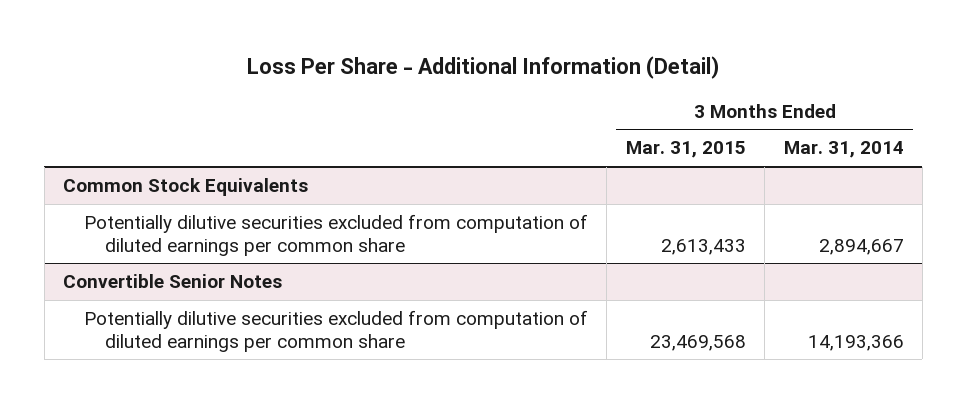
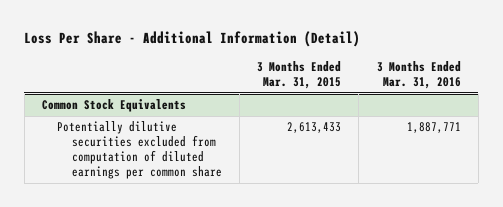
[783,141,904,159] Mar. 31, 2014 -> none
none -> [376,61,461,90] 3 Months Ended Mar. 31, 2016
[63,274,283,289] Convertible Senior Notes -> none
[83,310,588,352] Potentially dilutive securities excluded from computation of diluted earnings per common share -> none

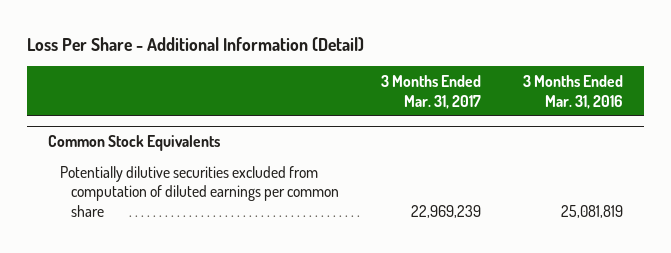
[257,61,342,90] 3 Months Ended Mar. 31, 2015 -> none
none -> [381,74,482,109] 3 Months Ended Mar. 31, 2017
[406,122,461,134] 1,887,771 -> [560,205,623,219] 25,081,819

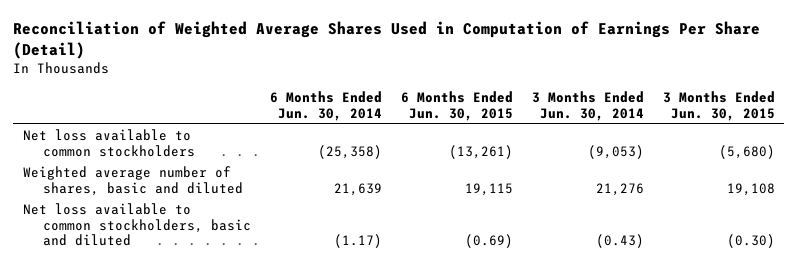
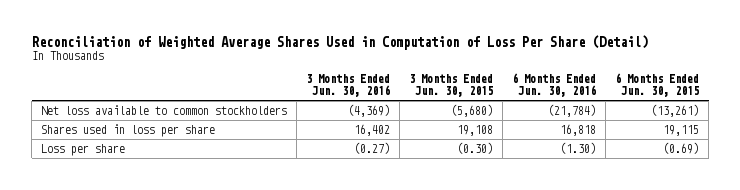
[13,21,761,60] Reconciliation of Weighted Average Shares Used in Computation of Earnings Per Share (Detail) -> [31,34,648,50] Reconciliation of Weighted Average Shares Used in Computation of Loss Per Share (Detail)
[269,91,382,121] 6 Months Ended Jun. 30, 2014 -> none
[531,91,644,121] 3 Months Ended Jun. 30, 2014 -> none
none -> [306,73,391,98] 3 Months Ended Jun. 30, 2016
none -> [512,72,597,98] 6 Months Ended Jun. 30, 2016
[22,166,243,196] Weighted average number of shares, basic and diluted -> [41,123,216,137] Shares used in loss per share
[22,203,251,247] Net loss available to common stockholders, basic and diluted -> [41,143,126,156] Loss per share

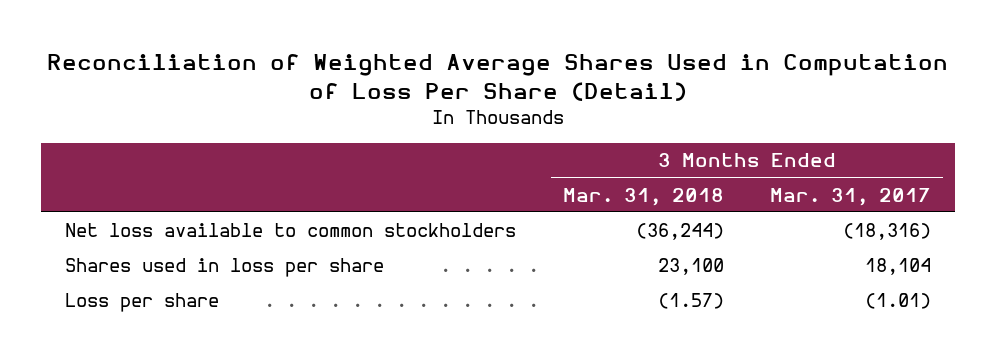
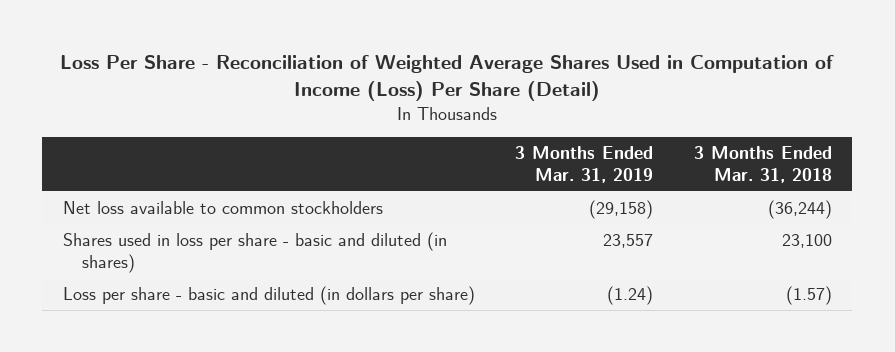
[47,54,949,102] Reconciliation of Weighted Average Shares Used in Computation of Loss Per Share (Detail) -> [60,55,835,102] Loss Per Share - Reconciliation of Weighted Average Shares Used in Computation of Income (Loss) Per Share (Detail)
[770,187,932,206] Mar. 31, 2017 -> none
none -> [515,145,654,183] 3 Months Ended Mar. 31, 2019
[64,258,384,278] Shares used in loss per share -> [62,232,447,273] Shares used in loss per share - basic and diluted (in shares)
[64,293,219,313] Loss per share -> [62,286,475,306] Loss per share - basic and diluted (in dollars per share)

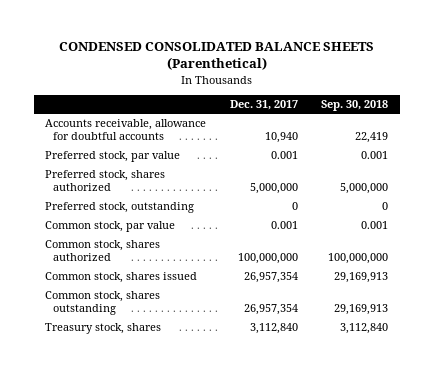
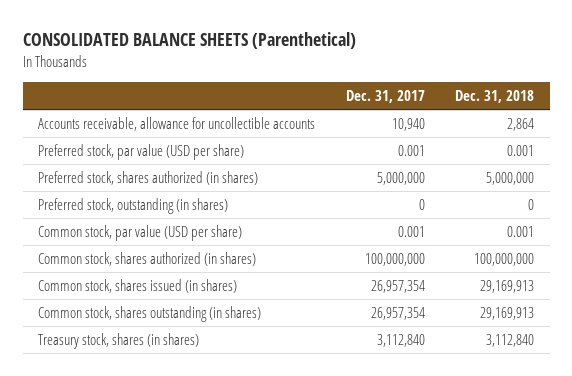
[58,42,374,71] CONDENSED CONSOLIDATED BALANCE SHEETS (Parenthetical) -> [22,32,356,50] CONSOLIDATED BALANCE SHEETS (Parenthetical)
[321,100,389,112] Sep. 30, 2018 -> none
none -> [455,89,535,103] Dec. 31, 2018
[45,119,207,141] Accounts receivable, allowance for doubtful accounts -> [37,116,315,131] Accounts receivable, allowance for uncollectible accounts
[45,151,181,163] Preferred stock, par value -> [37,143,244,160] Preferred stock, par value (USD per share)
[45,170,166,192] Preferred stock, shares authorized -> [37,170,258,185] Preferred stock, shares authorized (in shares)
[45,202,195,214] Preferred stock, outstanding -> [37,197,228,214] Preferred stock, outstanding (in shares)
[45,221,176,233] Common stock, par value -> [37,224,242,241] Common stock, par value (USD per share)
[45,240,161,262] Common stock, shares authorized -> [37,251,256,266] Common stock, shares authorized (in shares)
[45,272,198,284] Common stock, shares issued -> [37,278,237,293] Common stock, shares issued (in shares)
[45,291,161,316] Common stock, shares outstanding -> [37,305,261,322] Common stock, shares outstanding (in shares)
[45,323,162,335] Treasury stock, shares -> [37,332,199,349] Treasury stock, shares (in shares)

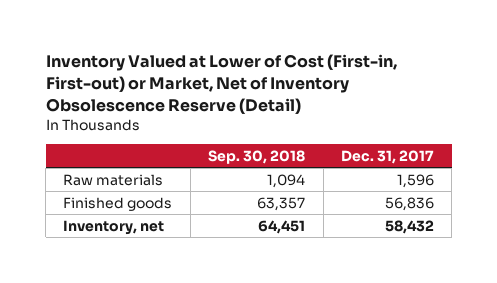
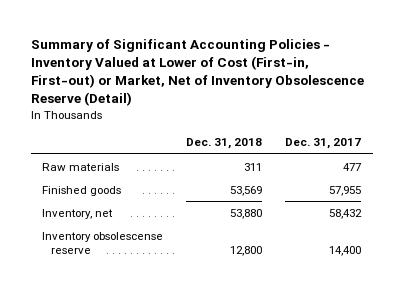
[45,54,397,115] Inventory Valued at Lower of Cost (First-in, First-out) or Market, Net of Inventory Obsolescence Reserve (Detail) -> [30,38,364,107] Summary of Significant Accounting Policies - Inventory Valued at Lower of Cost (First-in, First-out) or Market, Net of Inventory Obsolescence Reserve (Detail)
[208,149,306,164] Sep. 30, 2018 -> none
none -> [186,138,263,150] Dec. 31, 2018
[396,173,434,188] 1,596 -> [343,162,362,171] 477
[384,196,434,211] 56,836 -> [329,185,362,196] 57,955
none -> [42,231,164,254] Inventory obsolescense reserve

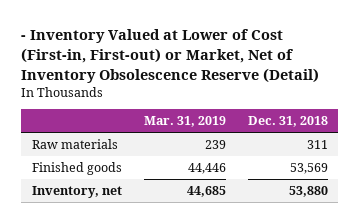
[30,38,364,107] Summary of Significant Accounting Policies - Inventory Valued at Lower of Cost (First-in, First-out) or Market, Net of Inventory Obsolescence Reserve (Detail) -> [20,29,319,83] - Inventory Valued at Lower of Cost (First-in, First-out) or Market, Net of Inventory Obsolescence Reserve (Detail)
[285,138,362,150] Dec. 31, 2017 -> none
none -> [143,116,226,128] Mar. 31, 2019
[42,231,164,254] Inventory obsolescense reserve -> none

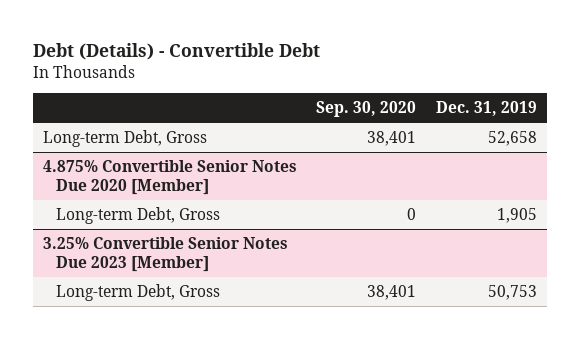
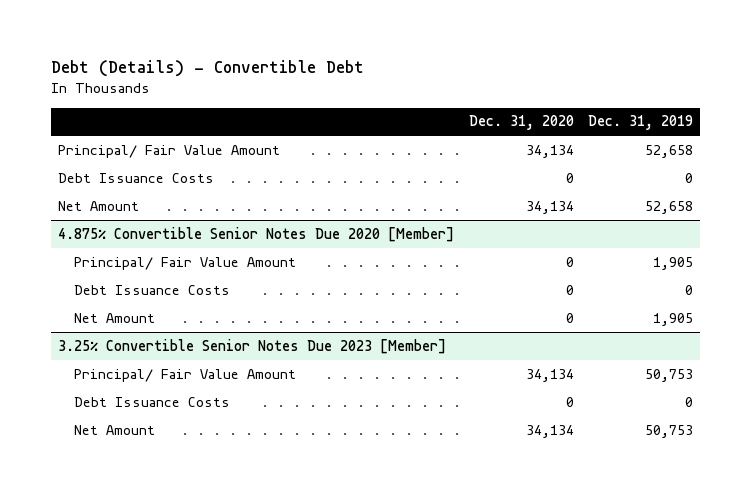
[316,101,417,118] Sep. 30, 2020 -> none
none -> [468,115,574,131] Dec. 31, 2020
[42,130,207,148] Long-term Debt, Gross -> [57,144,280,158] Principal/ Fair Value Amount
none -> [57,172,214,183] Debt Issuance Costs
none -> [57,200,139,211] Net Amount
[55,207,220,225] Long-term Debt, Gross -> [73,256,296,270] Principal/ Fair Value Amount
none -> [73,284,230,295] Debt Issuance Costs
none -> [73,312,155,323] Net Amount
[55,284,220,302] Long-term Debt, Gross -> [73,368,296,382] Principal/ Fair Value Amount
none -> [73,396,230,407] Debt Issuance Costs
none -> [73,424,155,435] Net Amount

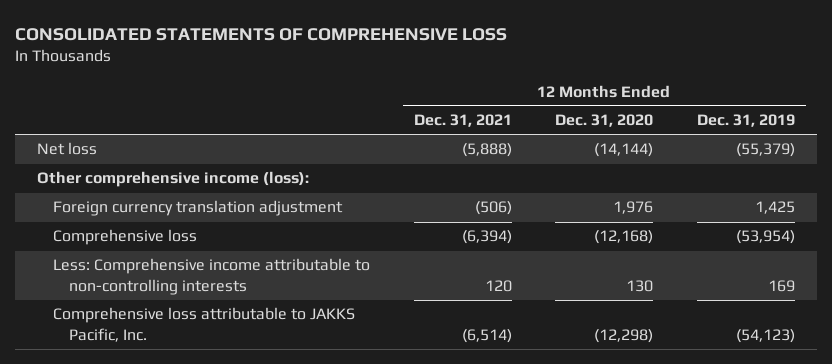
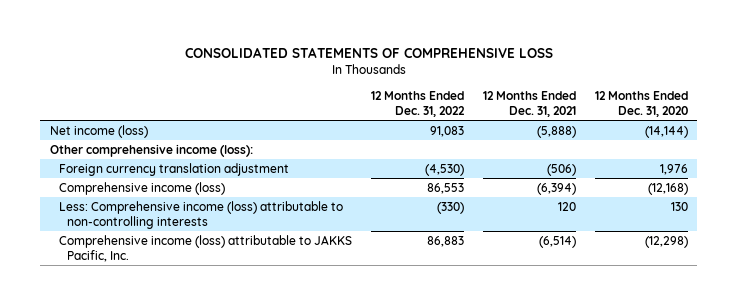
[697,114,796,128] Dec. 31, 2019 -> none
none -> [370,90,465,118] 12 Months Ended Dec. 31, 2022
[37,142,98,156] Net loss -> [49,124,148,138] Net income (loss)
[53,229,198,246] Comprehensive loss -> [58,181,225,195] Comprehensive income (loss)
[53,258,371,295] Less: Comprehensive income attributable to non-controlling interests -> [58,200,343,229] Less: Comprehensive income (loss) attributable to non-controlling interests
[53,307,356,342] Comprehensive loss attributable to JAKKS Pacific, Inc. -> [58,234,352,262] Comprehensive income (loss) attributable to JAKKS Pacific, Inc.

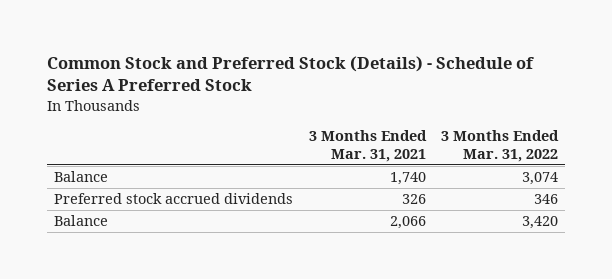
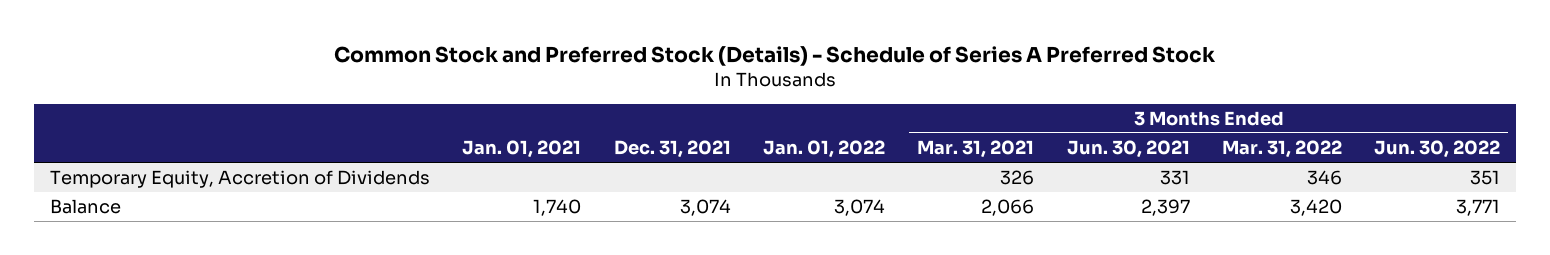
none -> [462,140,582,159] Jan. 01, 2021
none -> [613,140,731,159] Dec. 31, 2021
none -> [762,140,885,159] Jan. 01, 2022
none -> [1066,140,1190,159] Jun. 30, 2021
none -> [1374,140,1501,159] Jun. 30, 2022
[54,171,109,183] Balance -> none
[54,193,294,205] Preferred stock accrued dividends -> [49,170,430,189] Temporary Equity, Accretion of Dividends

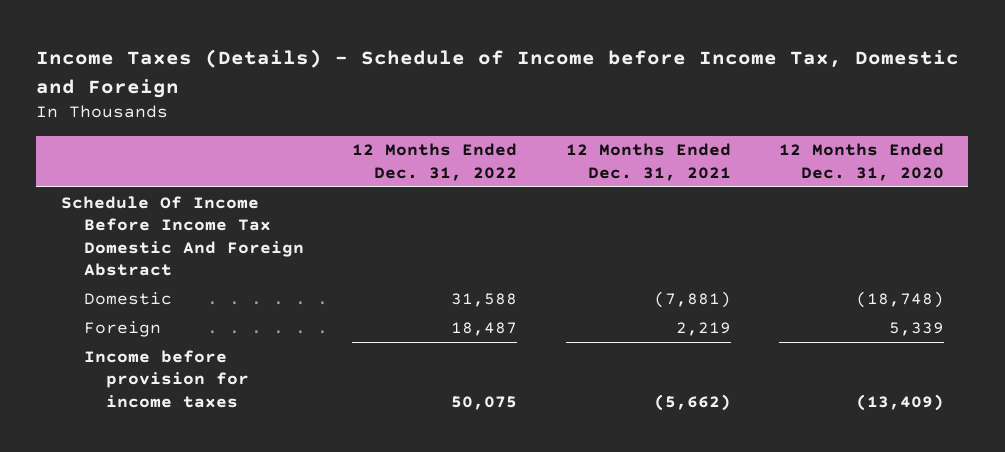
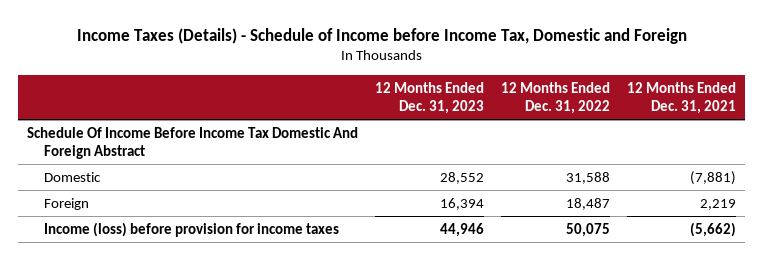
[779,143,945,181] 12 Months Ended Dec. 31, 2020 -> none
none -> [375,81,485,114] 12 Months Ended Dec. 31, 2023
[83,349,250,408] Income before provision for income taxes -> [44,221,340,237] Income (loss) before provision for income taxes

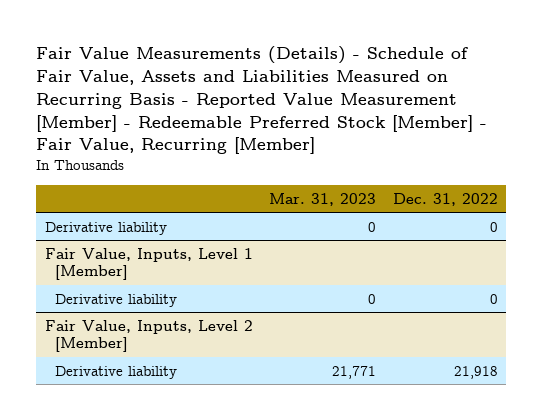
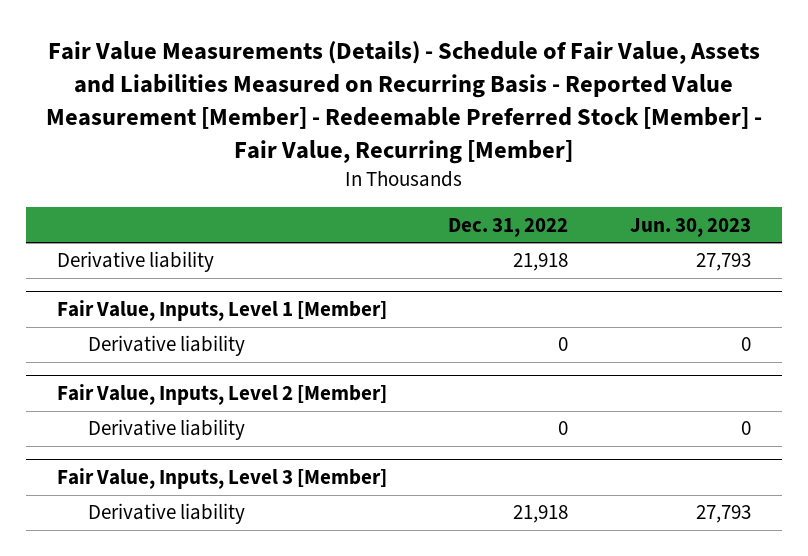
[269,192,377,206] Mar. 31, 2023 -> none
none -> [629,217,751,237] Jun. 30, 2023
[489,221,498,232] 0 -> [513,253,569,272] 21,918
none -> [88,419,246,441] Derivative liability
none -> [56,468,387,490] Fair Value, Inputs, Level 3 [Member]

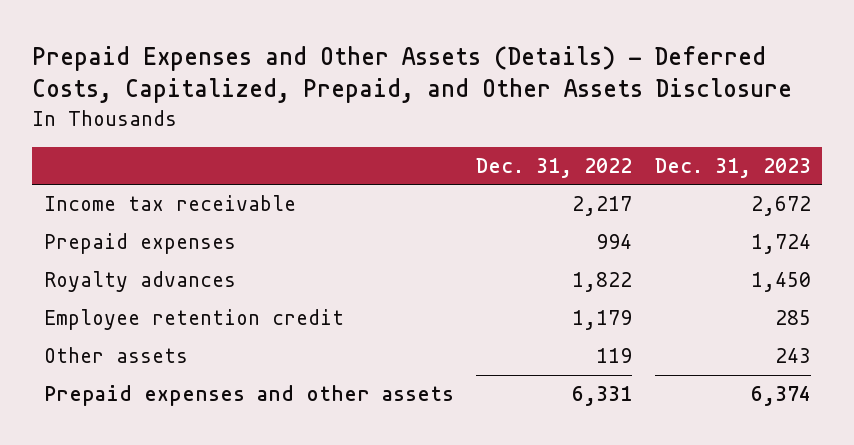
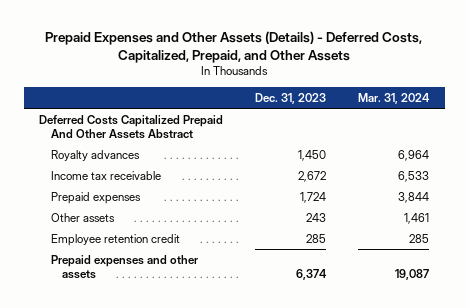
[32,45,793,104] Prepaid Expenses and Other Assets (Details) - Deferred Costs, Capitalized, Prepaid, and Other Assets Disclosure -> [45,30,423,63] Prepaid Expenses and Other Assets (Details) - Deferred Costs, Capitalized, Prepaid, and Other Assets
[476,157,633,178] Dec. 31, 2022 -> none
none -> [357,92,430,104] Mar. 31, 2024
none -> [39,114,224,140] Deferred Costs Capitalized Prepaid And Other Assets Abstract
[43,271,236,293] Royalty advances -> [50,149,140,161] Royalty advances
[43,309,344,331] Employee retention credit -> [50,233,180,246] Employee retention credit

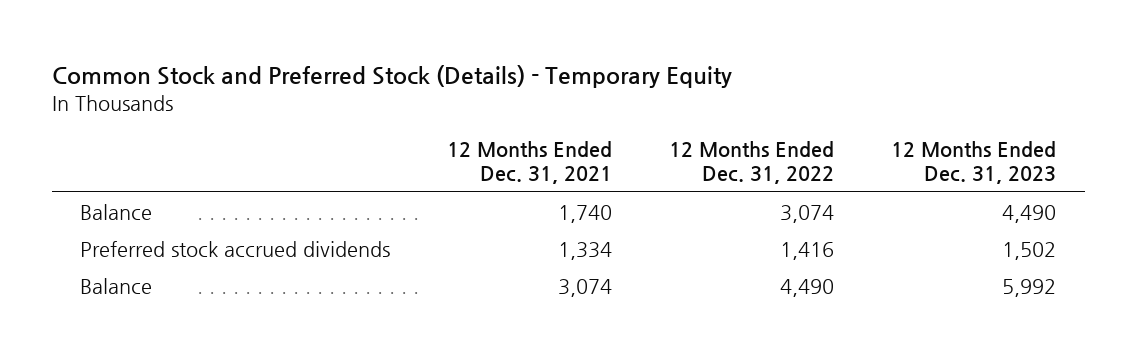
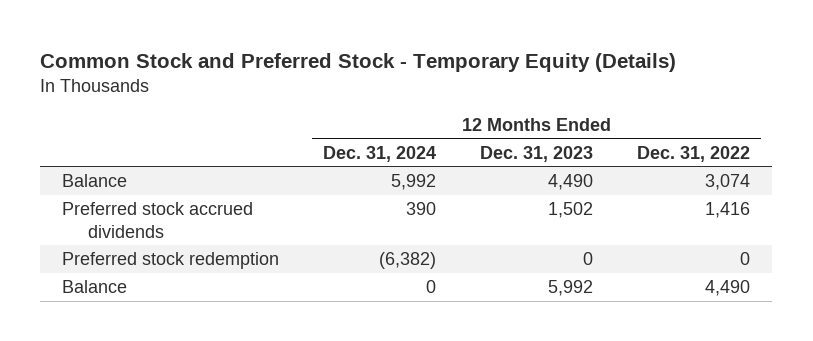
[51,64,732,88] Common Stock and Preferred Stock (Details) - Temporary Equity -> [40,53,677,73] Common Stock and Preferred Stock - Temporary Equity (Details)
[447,141,613,184] 12 Months Ended Dec. 31, 2021 -> none
none -> [323,145,437,162] Dec. 31, 2024
none -> [62,252,280,270] Preferred stock redemption

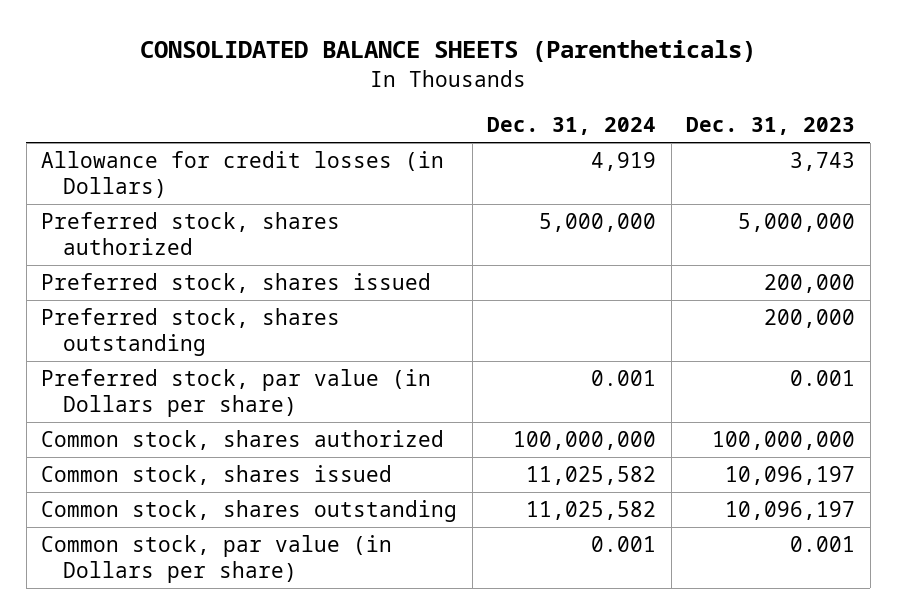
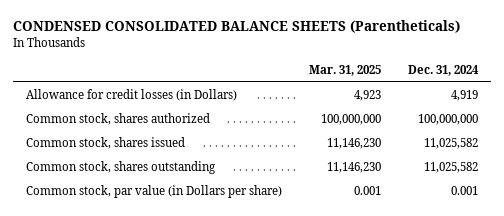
[140,40,757,63] CONSOLIDATED BALANCE SHEETS (Parentheticals) -> [12,19,460,33] CONDENSED CONSOLIDATED BALANCE SHEETS (Parentheticals)
[686,117,856,136] Dec. 31, 2023 -> none
none -> [308,65,381,77] Mar. 31, 2025
[41,212,341,256] Preferred stock, shares authorized -> none
[41,273,432,294] Preferred stock, shares issued -> none
[41,308,341,357] Preferred stock, shares outstanding -> none
[41,369,432,418] Preferred stock, par value (in Dollars per share) -> none

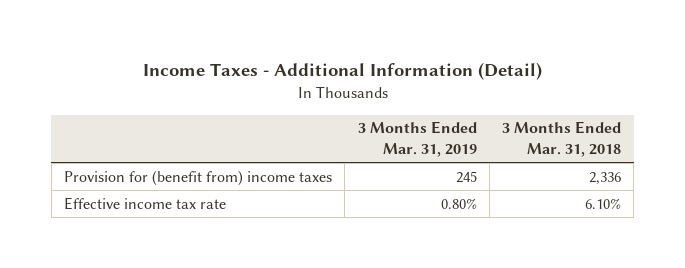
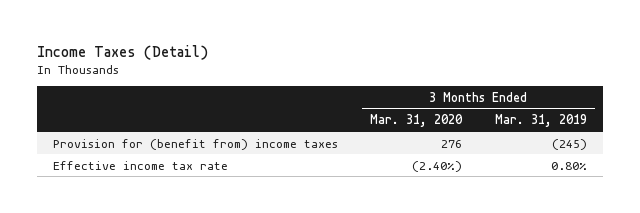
[142,62,542,81] Income Taxes - Additional Information (Detail) -> [37,44,209,60] Income Taxes (Detail)
[501,121,621,158] 3 Months Ended Mar. 31, 2018 -> none
none -> [370,114,464,128] Mar. 31, 2020
[455,170,477,183] 245 -> [551,138,587,150] (245)

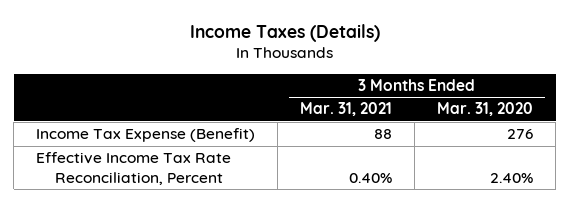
[37,44,209,60] Income Taxes (Detail) -> [189,23,380,42] Income Taxes (Details)
[494,114,587,128] Mar. 31, 2019 -> none
none -> [300,102,393,117] Mar. 31, 2021
[53,138,339,150] Provision for (benefit from) income taxes -> [36,128,256,143] Income Tax Expense (Benefit)
[53,160,229,170] Effective income tax rate -> [36,152,232,185] Effective Income Tax Rate Reconciliation, Percent
[412,160,463,172] (2.40%) -> [490,172,534,183] 2.40%

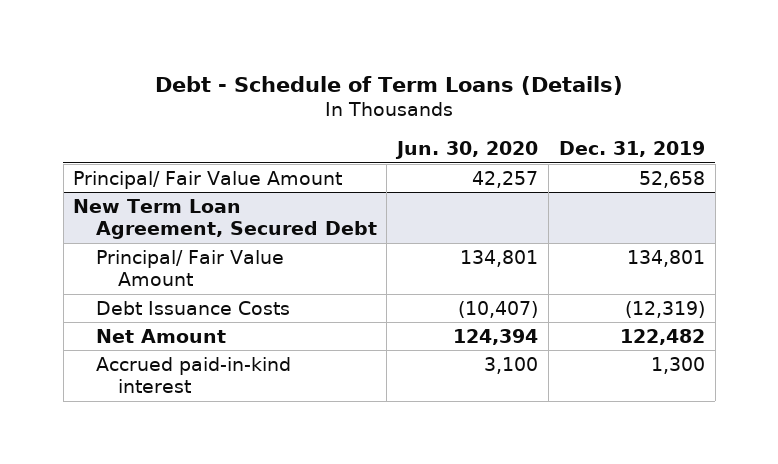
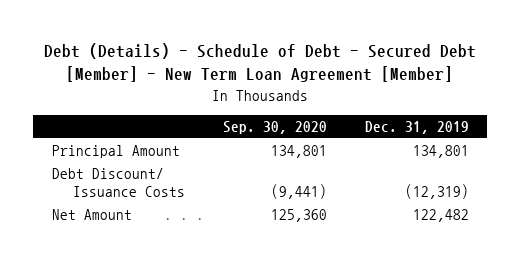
[155,75,624,95] Debt - Schedule of Term Loans (Details) -> [44,43,477,83] Debt (Details) - Schedule of Debt - Secured Debt [Member] - New Term Loan Agreement [Member]
[395,141,539,160] Jun. 30, 2020 -> none
none -> [222,120,327,134] Sep. 30, 2020
[73,198,377,240] New Term Loan Agreement, Secured Debt -> none
[95,249,284,287] Principal/ Fair Value Amount -> none
[73,170,343,189] Principal/ Fair Value Amount -> [51,145,180,159] Principal Amount
[638,170,705,188] 52,658 -> [412,145,469,159] 134,801
[95,300,290,315] Debt Issuance Costs -> [51,168,186,197] Debt Discount/ Issuance Costs
[95,356,291,394] Accrued paid-in-kind interest -> none

